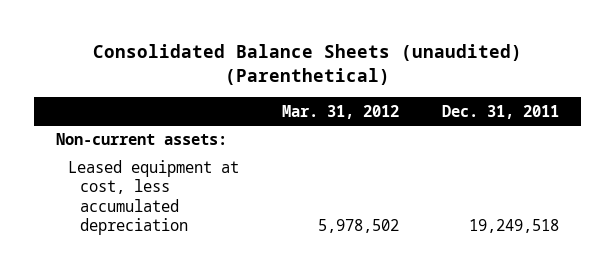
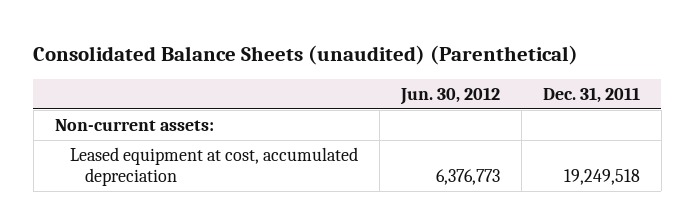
[282,104,400,119] Mar. 31, 2012 -> none
none -> [399,86,500,105] Jun. 30, 2012
[68,160,240,235] Leased equipment at cost, less accumulated depreciation -> [69,147,358,186] Leased equipment at cost, accumulated depreciation

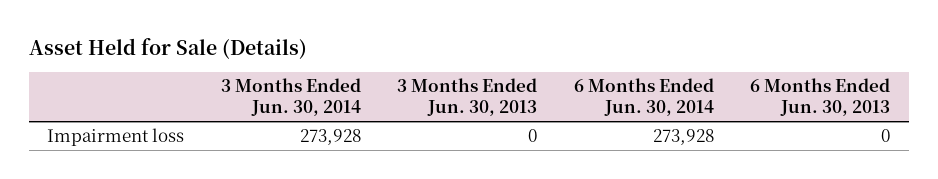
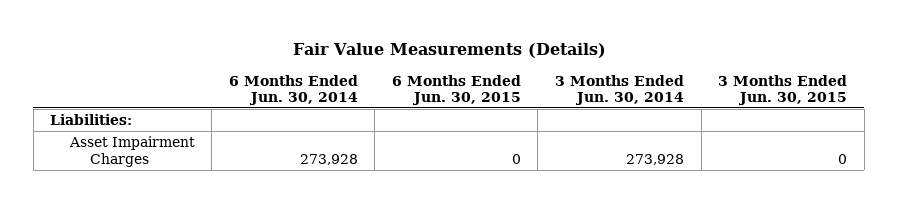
[28,38,307,60] Asset Held for Sale (Details) -> [292,43,606,59] Fair Value Measurements (Details)
[397,78,538,117] 3 Months Ended Jun. 30, 2013 -> none
[750,78,891,117] 6 Months Ended Jun. 30, 2013 -> none
none -> [391,74,521,105] 6 Months Ended Jun. 30, 2015
none -> [718,74,848,105] 3 Months Ended Jun. 30, 2015
none -> [50,114,133,126] Liabilities:
[47,128,185,147] Impairment loss -> [68,136,195,167] Asset Impairment Charges

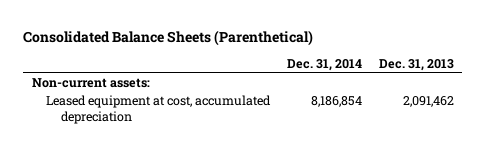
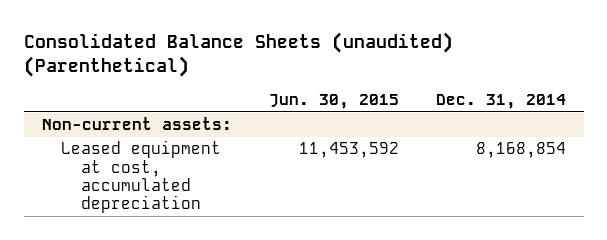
[23,30,314,47] Consolidated Balance Sheets (Parenthetical) -> [23,31,453,78] Consolidated Balance Sheets (unaudited) (Parenthetical)
[378,59,454,72] Dec. 31, 2013 -> none
none -> [268,94,399,110] Jun. 30, 2015
[311,96,363,108] 8,186,854 -> [475,142,566,159] 8,168,854

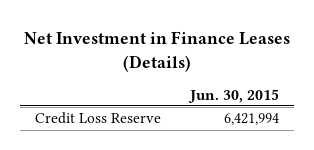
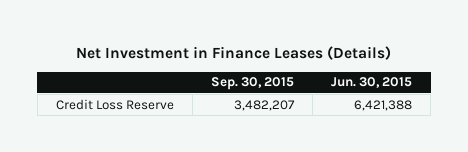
none -> [211,77,295,91] Sep. 30, 2015
[224,113,280,126] 6,421,994 -> [354,99,413,111] 6,421,388

